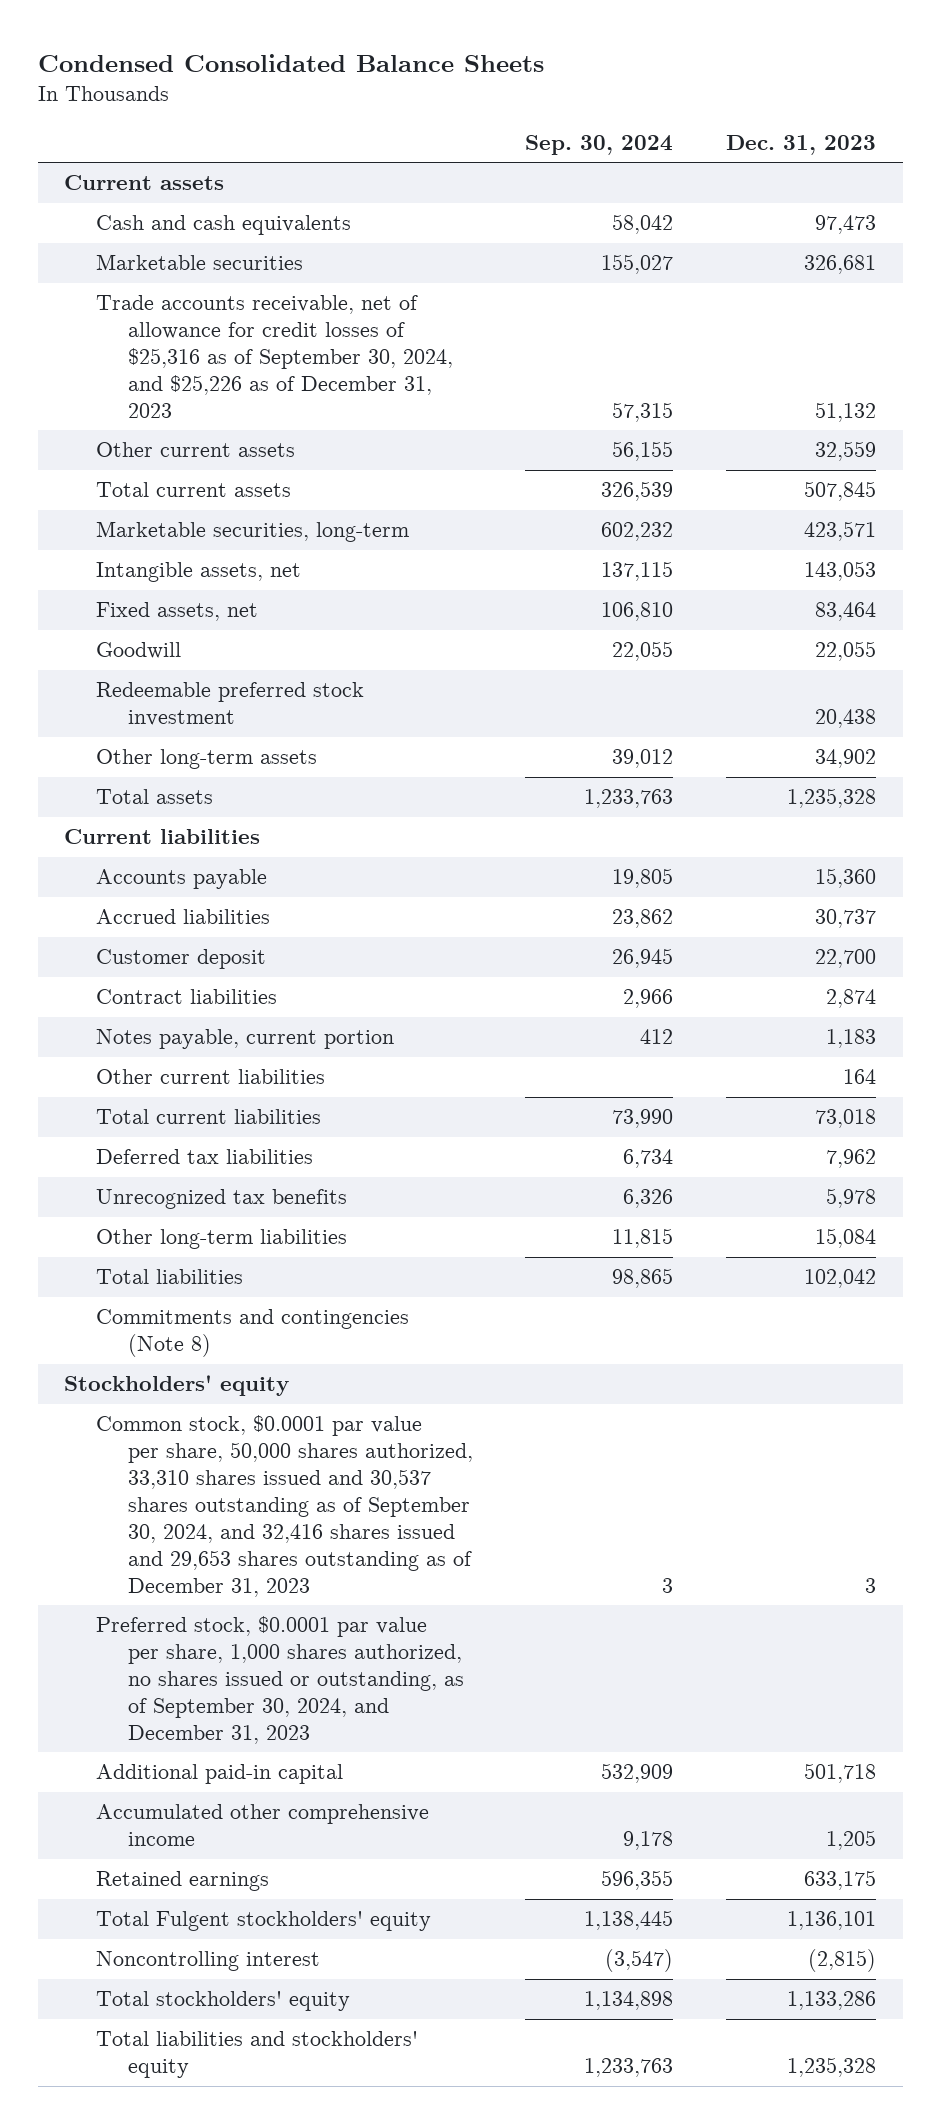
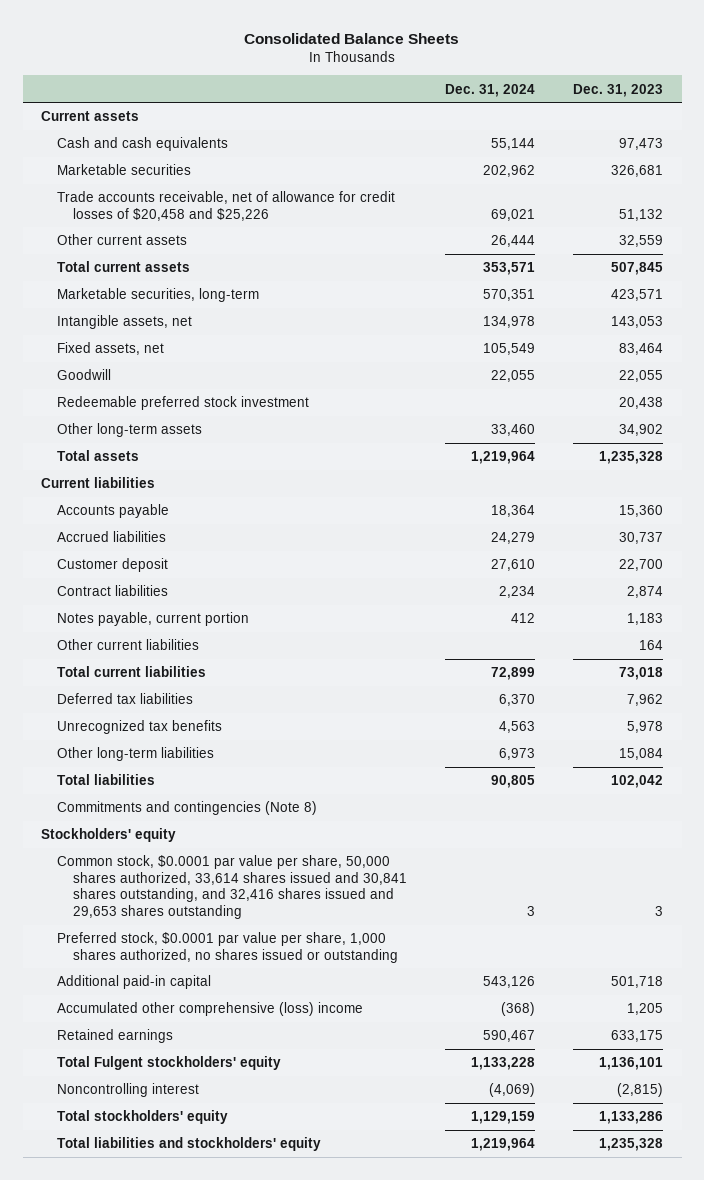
[37,53,544,72] Condensed Consolidated Balance Sheets -> [244,32,460,44] Consolidated Balance Sheets
[525,135,674,156] Sep. 30, 2024 -> none
none -> [444,83,535,97] Dec. 31, 2024
[96,295,453,419] Trade accounts receivable, net of allowance for credit losses of $25,316 as of September 30, 2024, and $25,226 as of December 31, 2023 -> [57,191,396,221] Trade accounts receivable, net of allowance for credit losses of $20,458 and $25,226
[96,1415,473,1597] Common stock, $0.0001 par value per share, 50,000 shares authorized, 33,310 shares issued and 30,537 shares outstanding as of September 30, 2024, and 32,416 shares issued and 29,653 shares outstanding as of December 31, 2023 -> [57,855,407,919] Common stock, $0.0001 par value per share, 50,000 shares authorized, 33,614 shares issued and 30,841 shares outstanding, and 32,416 shares issued and 29,653 shares outstanding
[96,1616,464,1745] Preferred stock, $0.0001 par value per share, 1,000 shares authorized, no shares issued or outstanding, as of September 30, 2024, and December 31, 2023 -> [57,932,398,963] Preferred stock, $0.0001 par value per share, 1,000 shares authorized, no shares issued or outstanding
[96,1804,430,1847] Accumulated other comprehensive income -> [57,1002,364,1017] Accumulated other comprehensive (loss) income

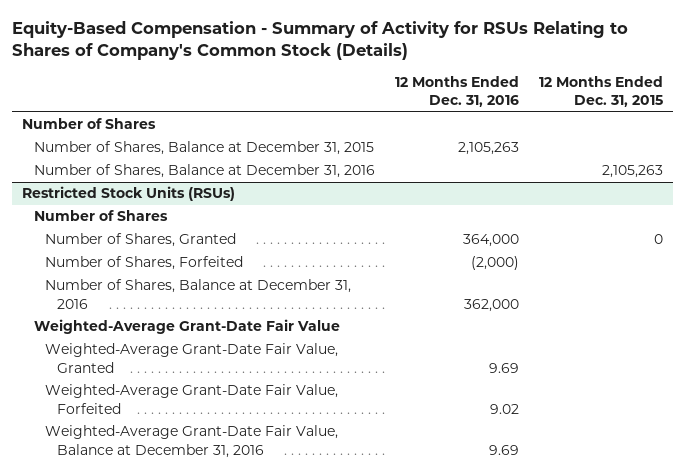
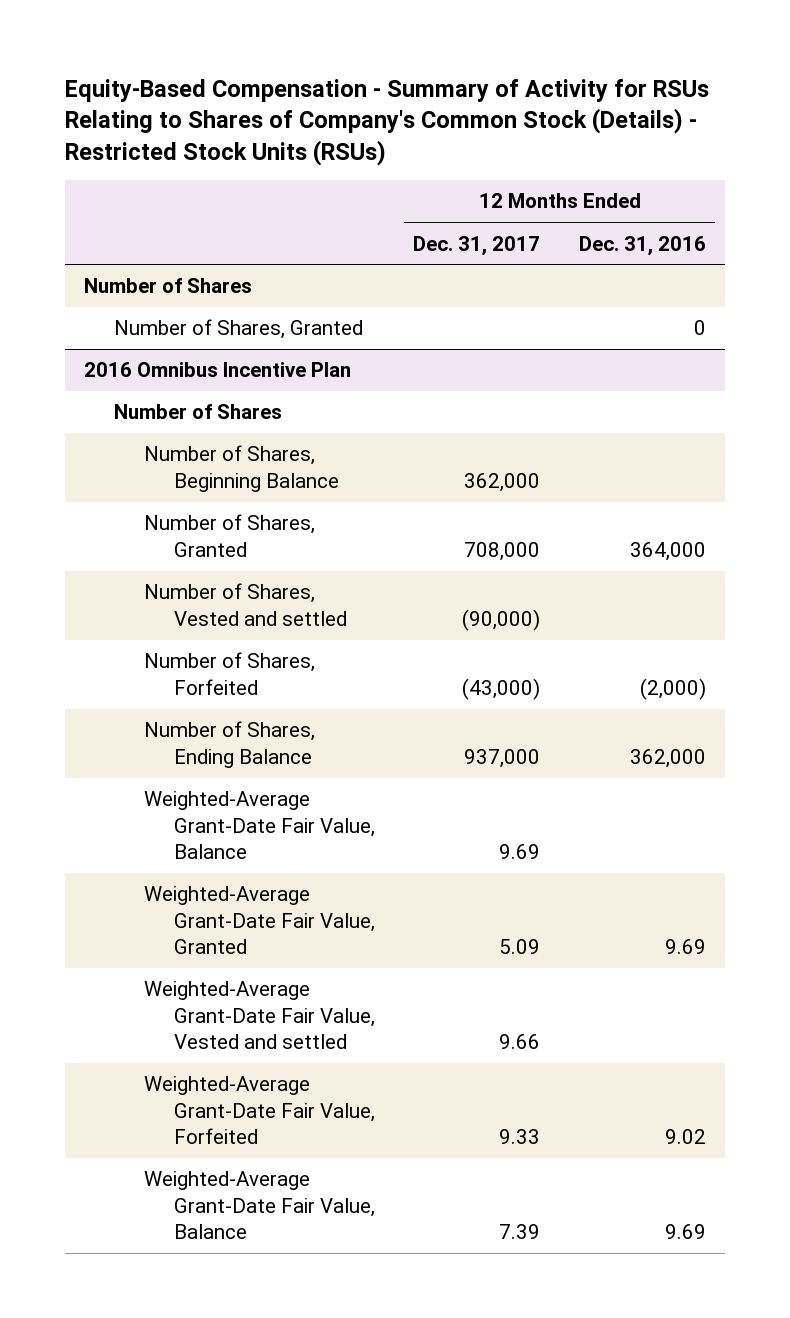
[11,21,628,61] Equity-Based Compensation - Summary of Activity for RSUs Relating to Shares of Company's Common Stock (Details) -> [65,78,710,166] Equity-Based Compensation - Summary of Activity for RSUs Relating to Shares of Company's Common Stock (Details) - Restricted Stock Units (RSUs)
[538,75,663,108] 12 Months Ended Dec. 31, 2015 -> none
none -> [413,235,541,256] Dec. 31, 2017
[33,141,374,156] Number of Shares, Balance at December 31, 2015 -> none
[33,164,375,179] Number of Shares, Balance at December 31, 2016 -> none
none -> [114,319,364,340] Number of Shares, Granted
[21,186,235,202] Restricted Stock Units (RSUs) -> [84,362,352,378] 2016 Omnibus Incentive Plan
none -> [144,445,340,492] Number of Shares, Beginning Balance
none -> [144,583,348,626] Number of Shares, Vested and settled
[45,279,352,309] Number of Shares, Balance at December 31, 2016 -> [144,721,316,768] Number of Shares, Ending Balance
[33,319,340,335] Weighted-Average Grant-Date Fair Value -> [144,791,376,859] Weighted-Average Grant-Date Fair Value, Balance
none -> [144,981,376,1049] Weighted-Average Grant-Date Fair Value, Vested and settled
[45,425,339,458] Weighted-Average Grant-Date Fair Value, Balance at December 31, 2016 -> [144,1171,376,1239] Weighted-Average Grant-Date Fair Value, Balance

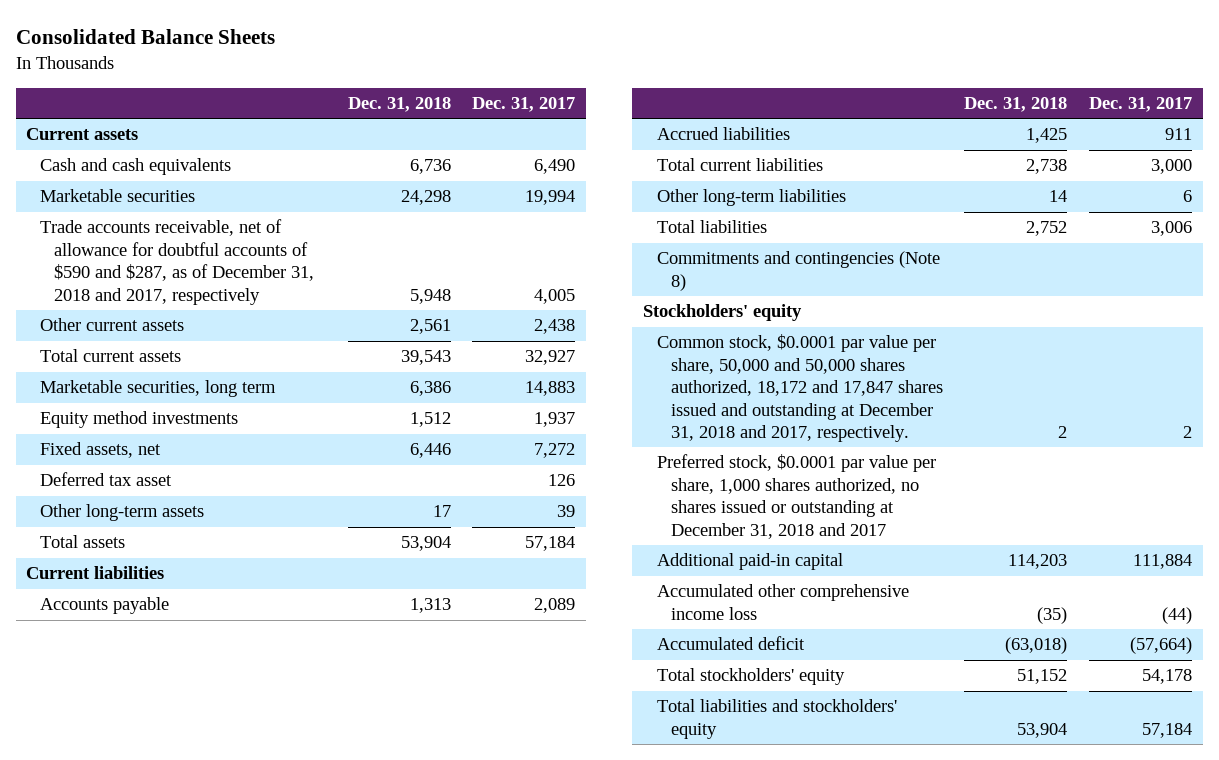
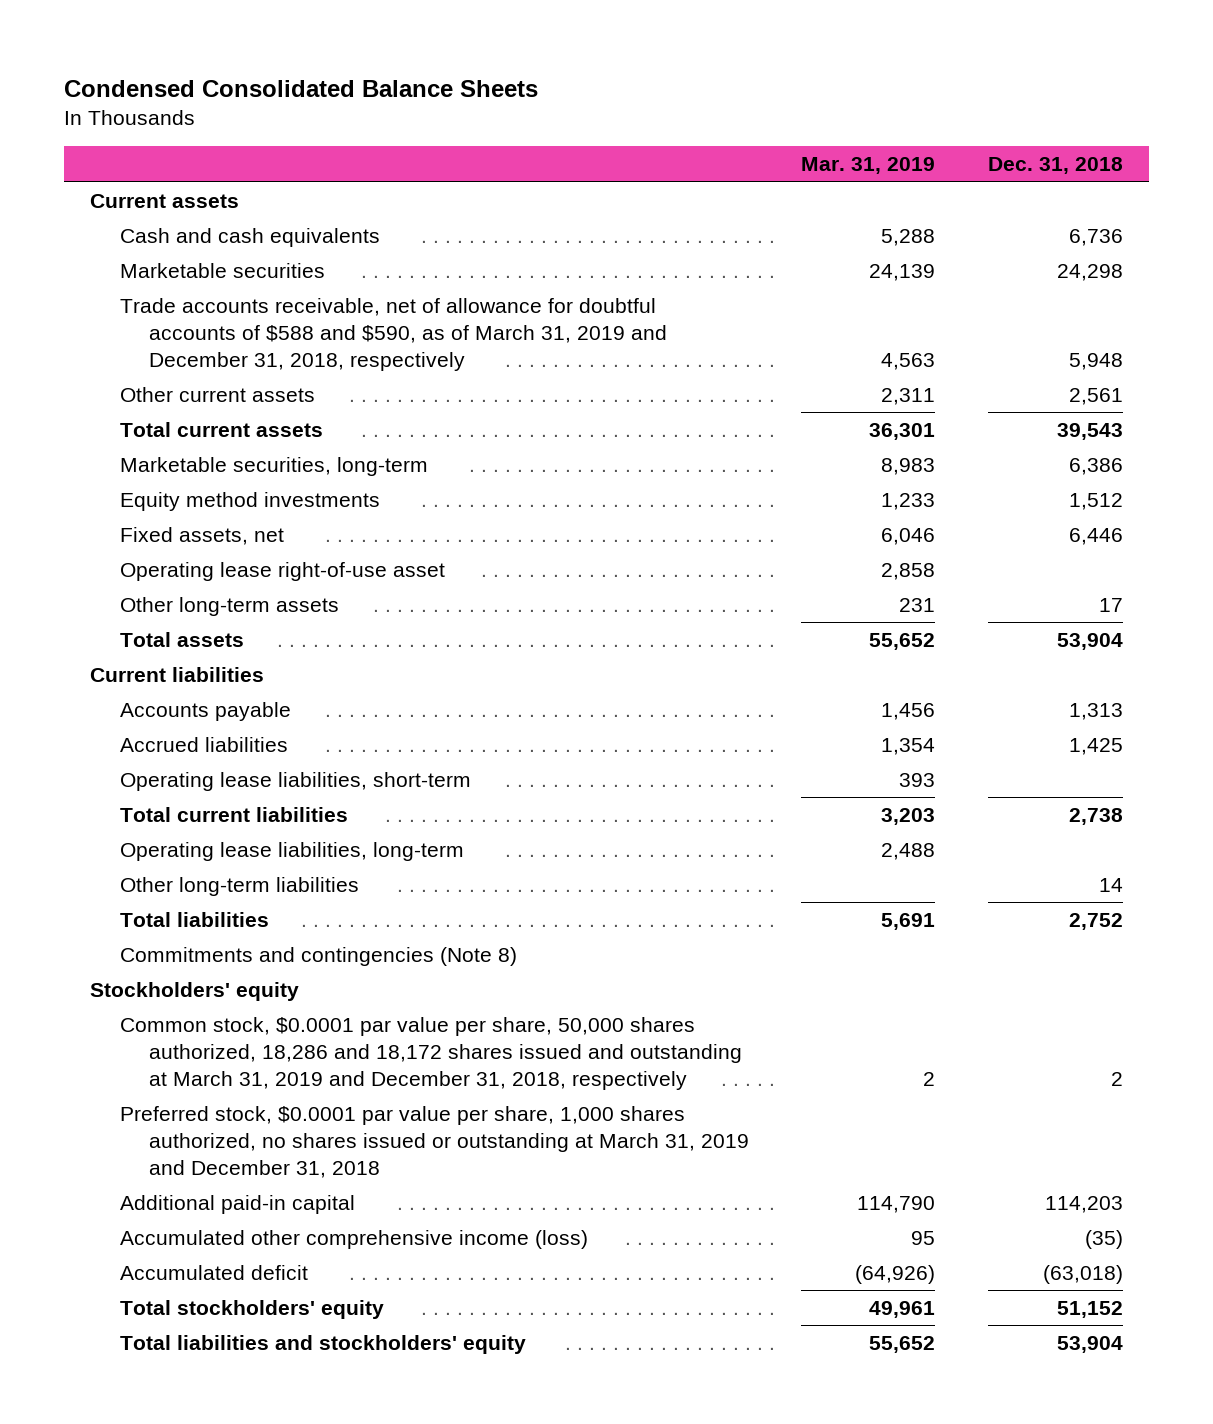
[15,29,275,45] Consolidated Balance Sheets -> [64,79,539,97] Condensed Consolidated Balance Sheets
[472,96,576,112] Dec. 31, 2017 -> none
none -> [801,157,936,175] Mar. 31, 2019
[40,219,315,305] Trade accounts receivable, net of allowance for doubtful accounts of $590 and $287, as of December 31, 2018 and 2017, respectively -> [119,298,668,371] Trade accounts receivable, net of allowance for doubtful accounts of $588 and $590, as of March 31, 2019 and December 31, 2018, respectively
[40,380,277,398] Marketable securities, long term -> [119,457,428,477] Marketable securities, long-term
[40,472,173,487] Deferred tax asset -> none
none -> [119,562,445,582] Operating lease right-of-use asset
none -> [119,772,471,792] Operating lease liabilities, short-term
none -> [119,842,464,862] Operating lease liabilities, long-term
[656,334,943,442] Common stock, $0.0001 par value per share, 50,000 and 50,000 shares authorized, 18,172 and 17,847 shares issued and outstanding at December 31, 2018 and 2017, respectively. -> [119,1017,743,1090] Common stock, $0.0001 par value per share, 50,000 shares authorized, 18,286 and 18,172 shares issued and outstanding at March 31, 2019 and December 31, 2018, respectively
[656,454,936,539] Preferred stock, $0.0001 par value per share, 1,000 shares authorized, no shares issued or outstanding at December 31, 2018 and 2017 -> [119,1106,750,1178] Preferred stock, $0.0001 par value per share, 1,000 shares authorized, no shares issued or outstanding at March 31, 2019 and December 31, 2018
[656,584,909,620] Accumulated other comprehensive income loss -> [119,1230,588,1250] Accumulated other comprehensive income (loss)

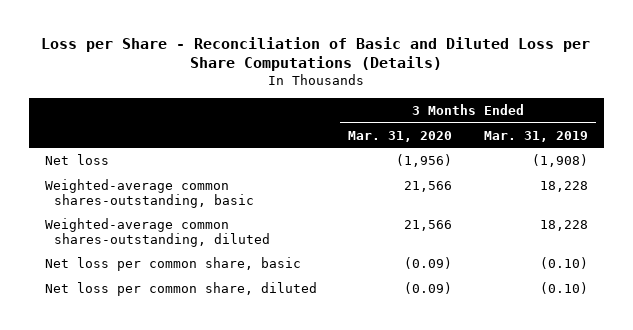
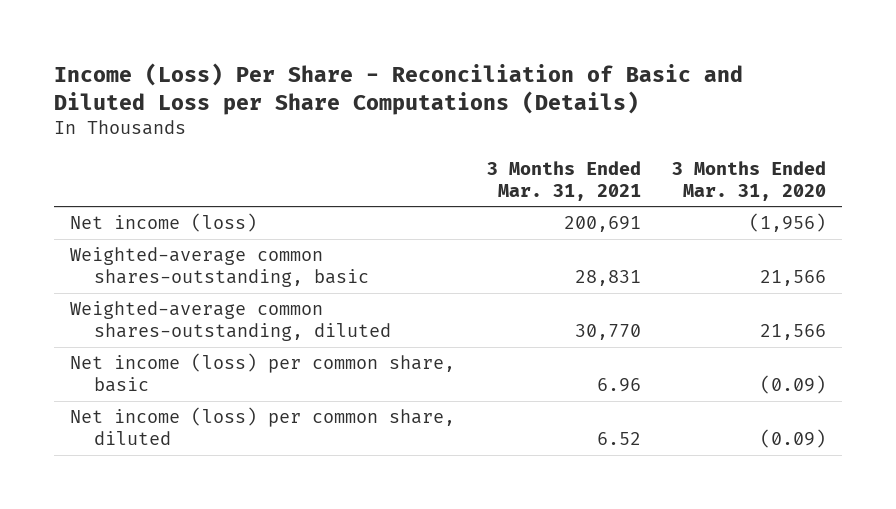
[41,36,591,72] Loss per Share - Reconciliation of Basic and Diluted Loss per Share Computations (Details) -> [53,62,743,116] Income (Loss) Per Share - Reconciliation of Basic and Diluted Loss per Share Computations (Details)
[483,130,588,142] Mar. 31, 2019 -> none
none -> [486,160,641,201] 3 Months Ended Mar. 31, 2021
[44,153,109,165] Net loss -> [69,213,257,233] Net income (loss)
[44,256,301,271] Net loss per common share, basic -> [69,353,455,393] Net income (loss) per common share, basic
[44,281,317,296] Net loss per common share, diluted -> [69,407,455,446] Net income (loss) per common share, diluted

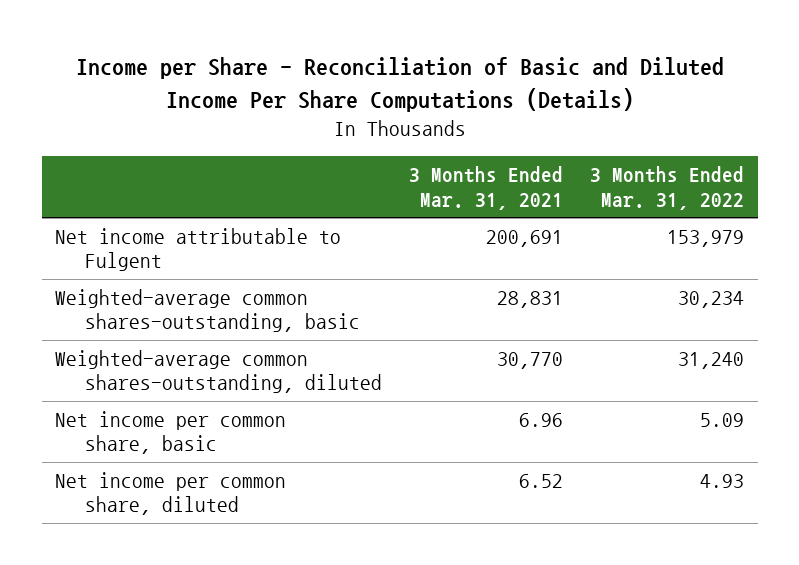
[53,62,743,116] Income (Loss) Per Share - Reconciliation of Basic and Diluted Loss per Share Computations (Details) -> [75,57,724,112] Income per Share - Reconciliation of Basic and Diluted Income Per Share Computations (Details)
[672,160,827,201] 3 Months Ended Mar. 31, 2020 -> none
none -> [590,166,745,210] 3 Months Ended Mar. 31, 2022
[69,213,257,233] Net income (loss) -> [55,228,342,272] Net income attributable to Fulgent
[69,353,455,393] Net income (loss) per common share, basic -> [55,411,287,455] Net income per common share, basic
[69,407,455,446] Net income (loss) per common share, diluted -> [55,472,287,516] Net income per common share, diluted

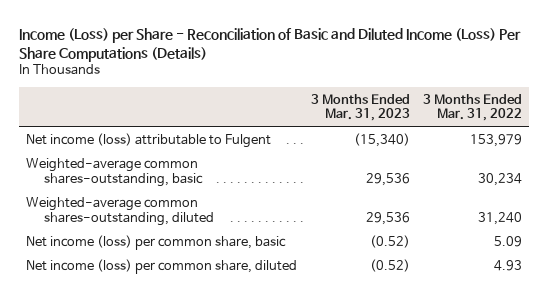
[75,57,724,112] Income per Share - Reconciliation of Basic and Diluted Income Per Share Computations (Details) -> [19,27,522,62] Income (Loss) per Share - Reconciliation of Basic and Diluted Income (Loss) Per Share Computations (Details)
[409,166,564,210] 3 Months Ended Mar. 31, 2021 -> none
none -> [310,93,410,122] 3 Months Ended Mar. 31, 2023
[55,228,342,272] Net income attributable to Fulgent -> [26,132,272,148] Net income (loss) attributable to Fulgent
[55,411,287,455] Net income per common share, basic -> [26,234,287,250] Net income (loss) per common share, basic
[55,472,287,516] Net income per common share, diluted -> [26,258,298,274] Net income (loss) per common share, diluted

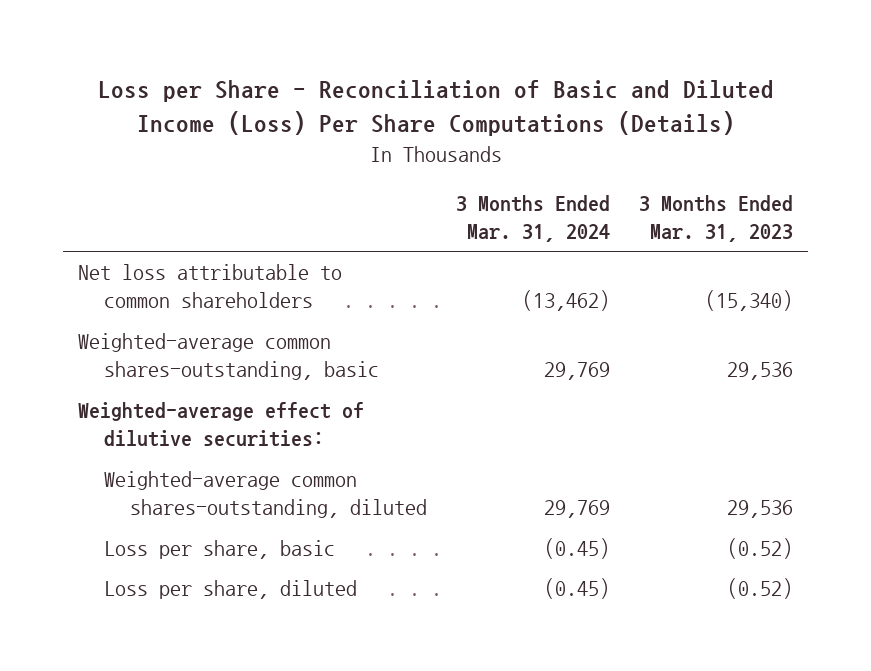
[19,27,522,62] Income (Loss) per Share - Reconciliation of Basic and Diluted Income (Loss) Per Share Computations (Details) -> [97,80,774,137] Loss per Share - Reconciliation of Basic and Diluted Income (Loss) Per Share Computations (Details)
[423,93,523,122] 3 Months Ended Mar. 31, 2022 -> none
none -> [456,194,611,243] 3 Months Ended Mar. 31, 2024
[26,132,272,148] Net income (loss) attributable to Fulgent -> [77,264,342,309] Net loss attributable to common shareholders
none -> [77,402,364,448] Weighted-average effect of dilutive securities:
[26,234,287,250] Net income (loss) per common share, basic -> [103,540,335,560] Loss per share, basic
[26,258,298,274] Net income (loss) per common share, diluted -> [103,580,357,600] Loss per share, diluted

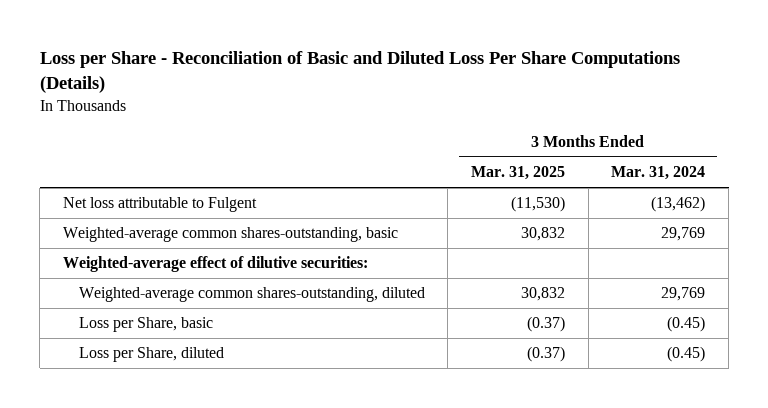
[97,80,774,137] Loss per Share - Reconciliation of Basic and Diluted Income (Loss) Per Share Computations (Details) -> [39,51,680,94] Loss per Share - Reconciliation of Basic and Diluted Loss Per Share Computations (Details)
[639,194,794,243] 3 Months Ended Mar. 31, 2023 -> none
none -> [470,166,565,181] Mar. 31, 2025
[77,264,342,309] Net loss attributable to common shareholders -> [62,197,257,213] Net loss attributable to Fulgent
[103,540,335,560] Loss per share, basic -> [78,317,213,333] Loss per Share, basic
[103,580,357,600] Loss per share, diluted -> [78,347,224,363] Loss per Share, diluted

